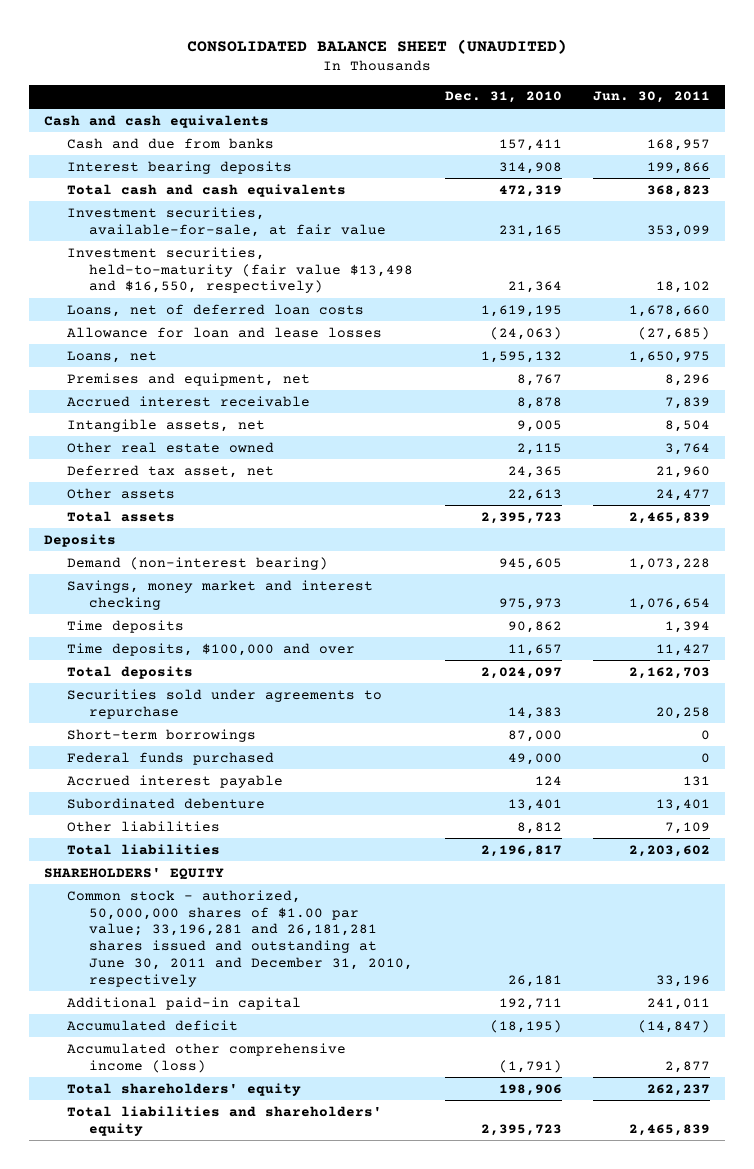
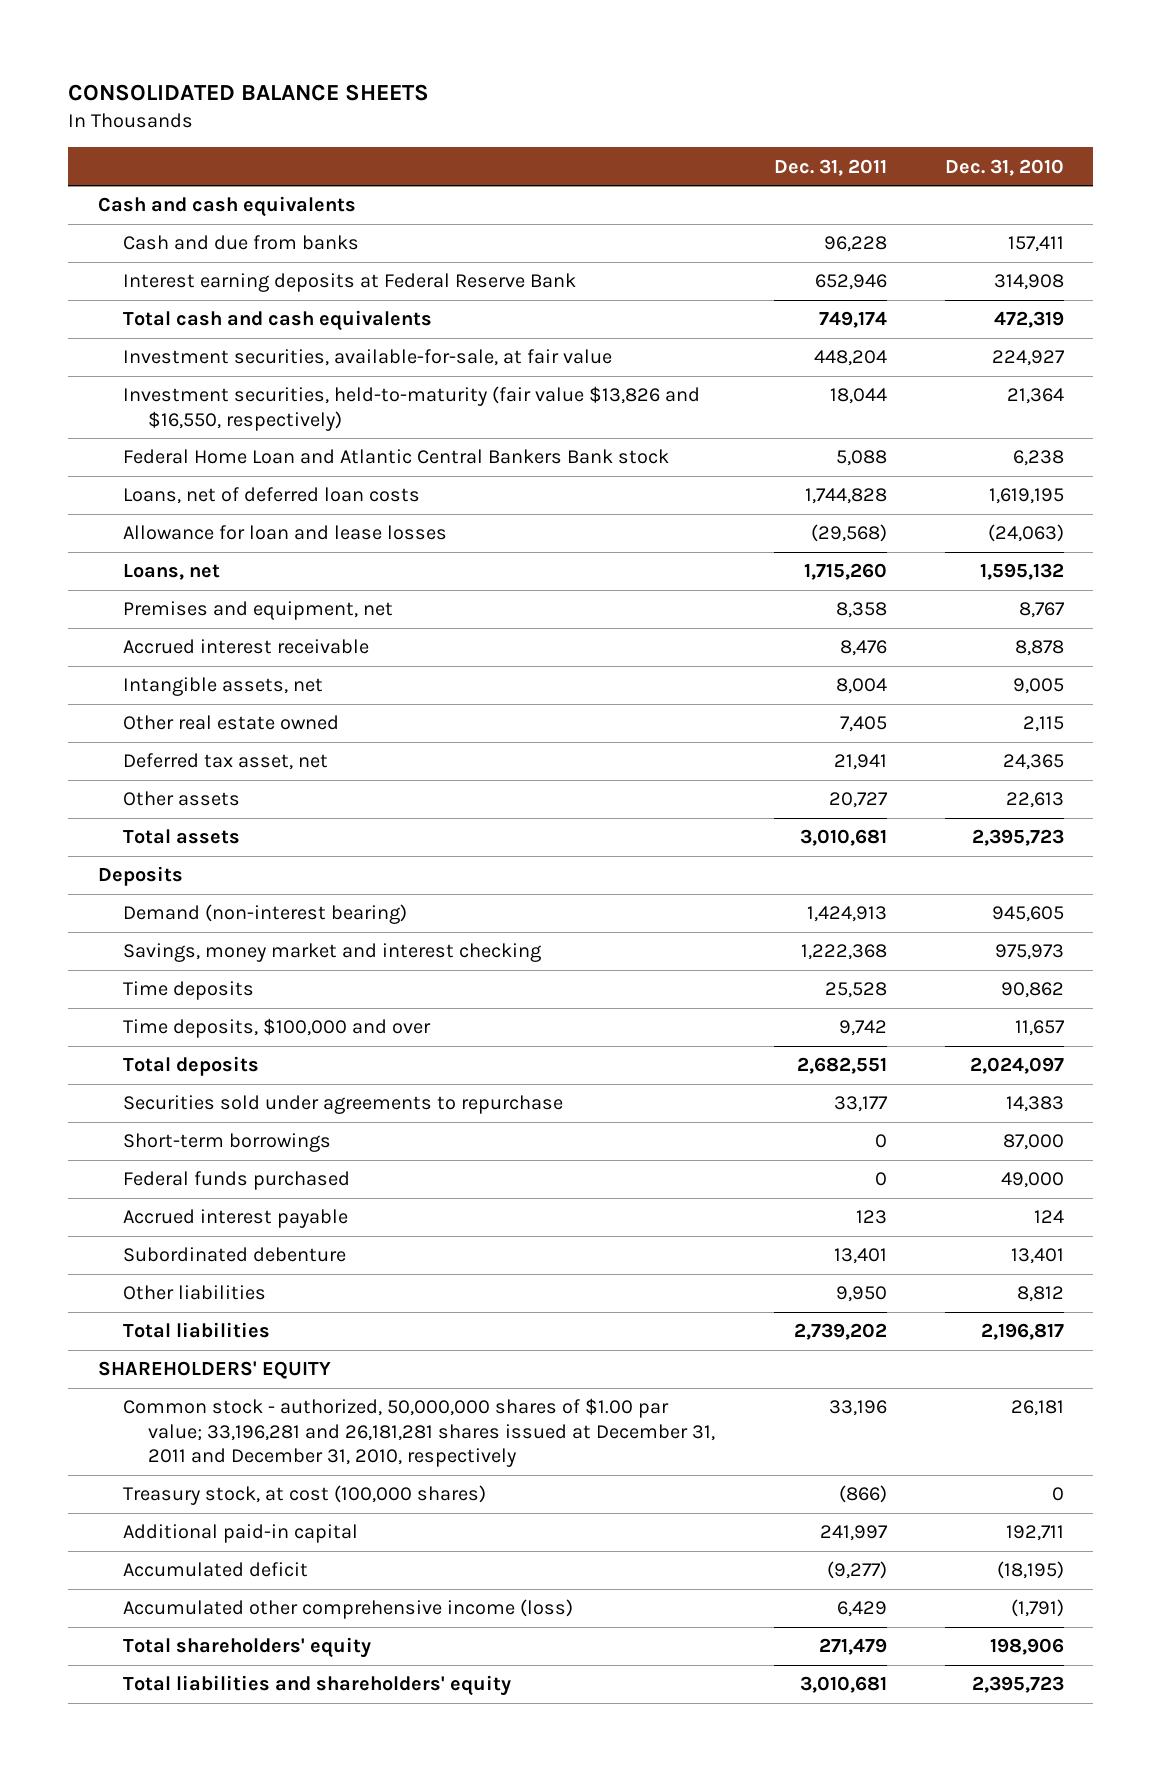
[187,38,568,54] CONSOLIDATED BALANCE SHEET (UNAUDITED) -> [68,83,430,101] CONSOLIDATED BALANCE SHEETS
[592,91,710,104] Jun. 30, 2011 -> none
none -> [773,158,887,176] Dec. 31, 2011
[66,160,292,174] Interest bearing deposits -> [122,273,576,293] Interest earning deposits at Federal Reserve Bank
[498,224,562,237] 231,165 -> [992,350,1066,367] 224,927
[66,246,414,294] Investment securities, held-to-maturity (fair value $13,498 and $16,550, respectively) -> [122,386,700,431] Investment securities, held-to-maturity (fair value $13,826 and $16,550, respectively)
none -> [122,449,669,465] Federal Home Loan and Atlantic Central Bankers Bank stock
[66,889,414,987] Common stock - authorized, 50,000,000 shares of $1.00 par value; 33,196,281 and 26,181,281 shares issued and outstanding at June 30, 2011 and December 31, 2010, respectively -> [122,1398,716,1468] Common stock - authorized, 50,000,000 shares of $1.00 par value; 33,196,281 and 26,181,281 shares issued at December 31, 2011 and December 31, 2010, respectively
none -> [122,1485,486,1506] Treasury stock, at cost (100,000 shares)

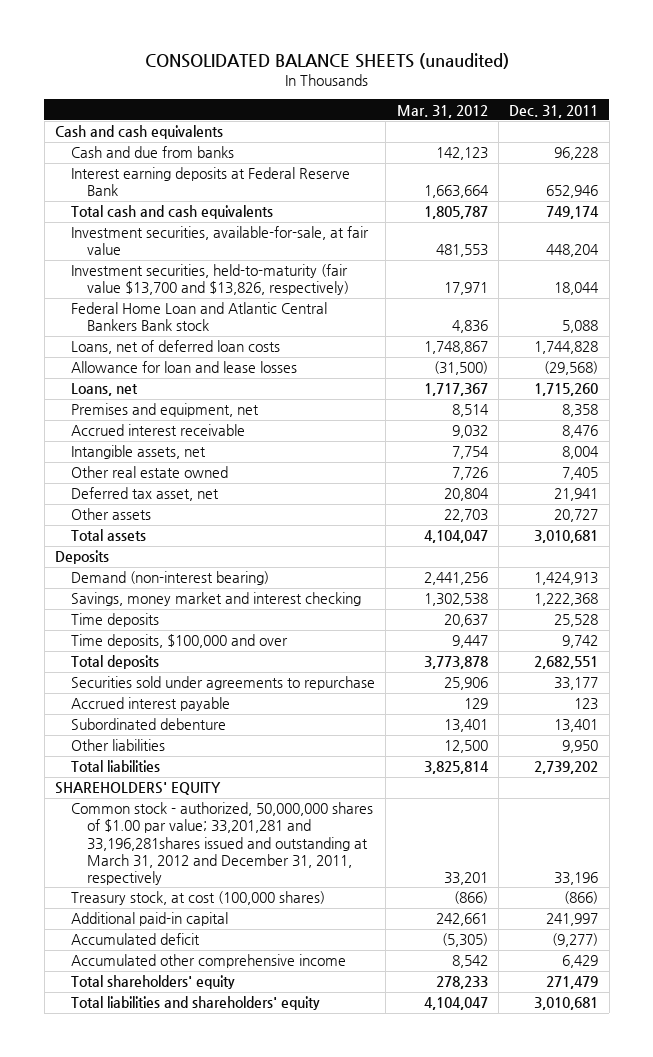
[68,83,430,101] CONSOLIDATED BALANCE SHEETS -> [144,53,509,70] CONSOLIDATED BALANCE SHEETS (unaudited)
[945,158,1065,176] Dec. 31, 2010 -> none
none -> [396,104,488,118] Mar. 31, 2012
[122,386,700,431] Investment securities, held-to-maturity (fair value $13,826 and $16,550, respectively) -> [70,264,349,296] Investment securities, held-to-maturity (fair value $13,700 and $13,826, respectively)
[122,1133,331,1153] Short-term borrowings -> none
[122,1171,350,1191] Federal funds purchased -> none
[122,1398,716,1468] Common stock - authorized, 50,000,000 shares of $1.00 par value; 33,196,281 and 26,181,281 shares issued at December 31, 2011 and December 31, 2010, respectively -> [70,802,373,885] Common stock - authorized, 50,000,000 shares of $1.00 par value; 33,201,281 and 33,196,281shares issued and outstanding at March 31, 2012 and December 31, 2011, respectively
[122,1599,573,1620] Accumulated other comprehensive income (loss) -> [70,954,346,969] Accumulated other comprehensive income

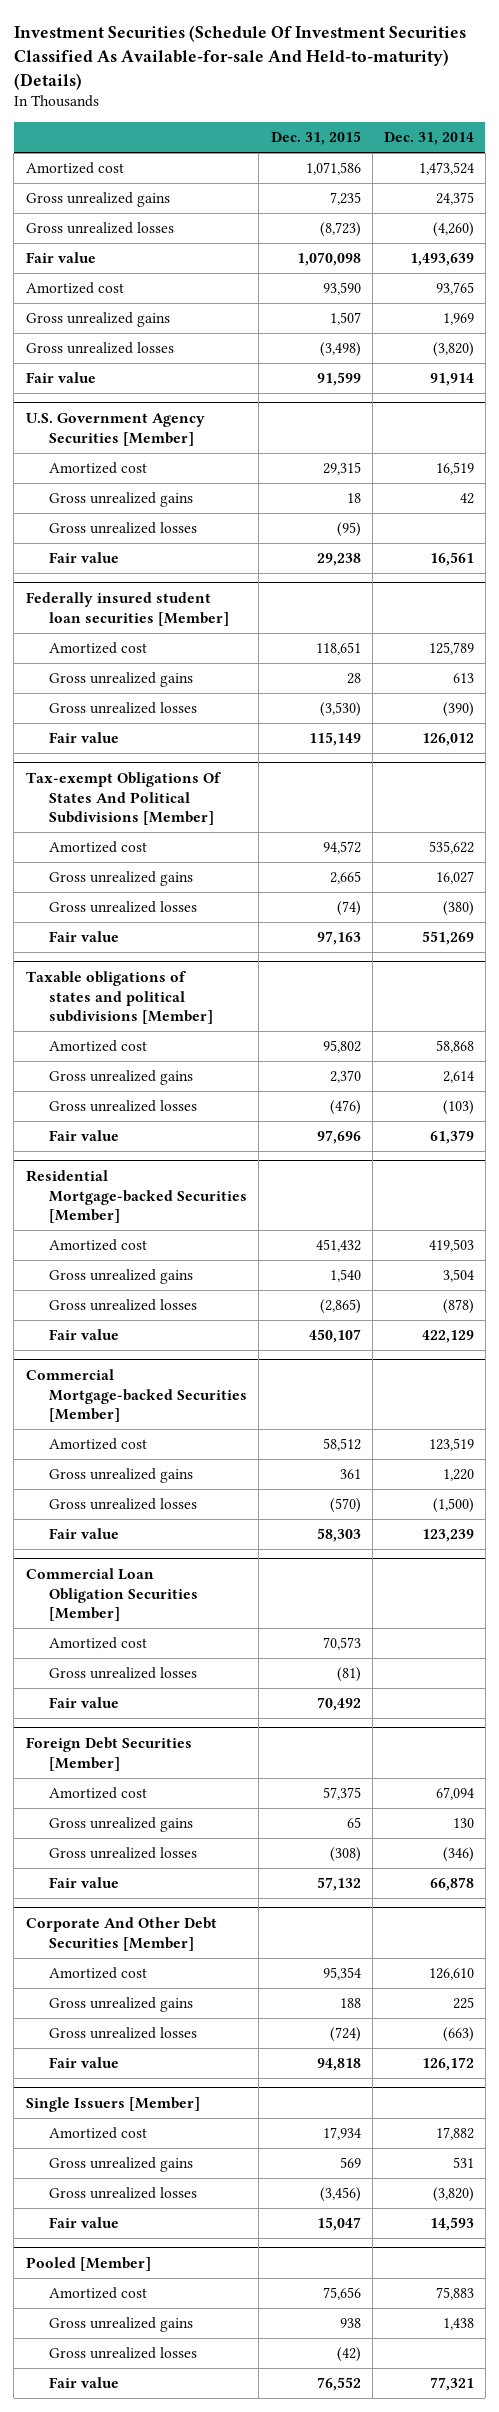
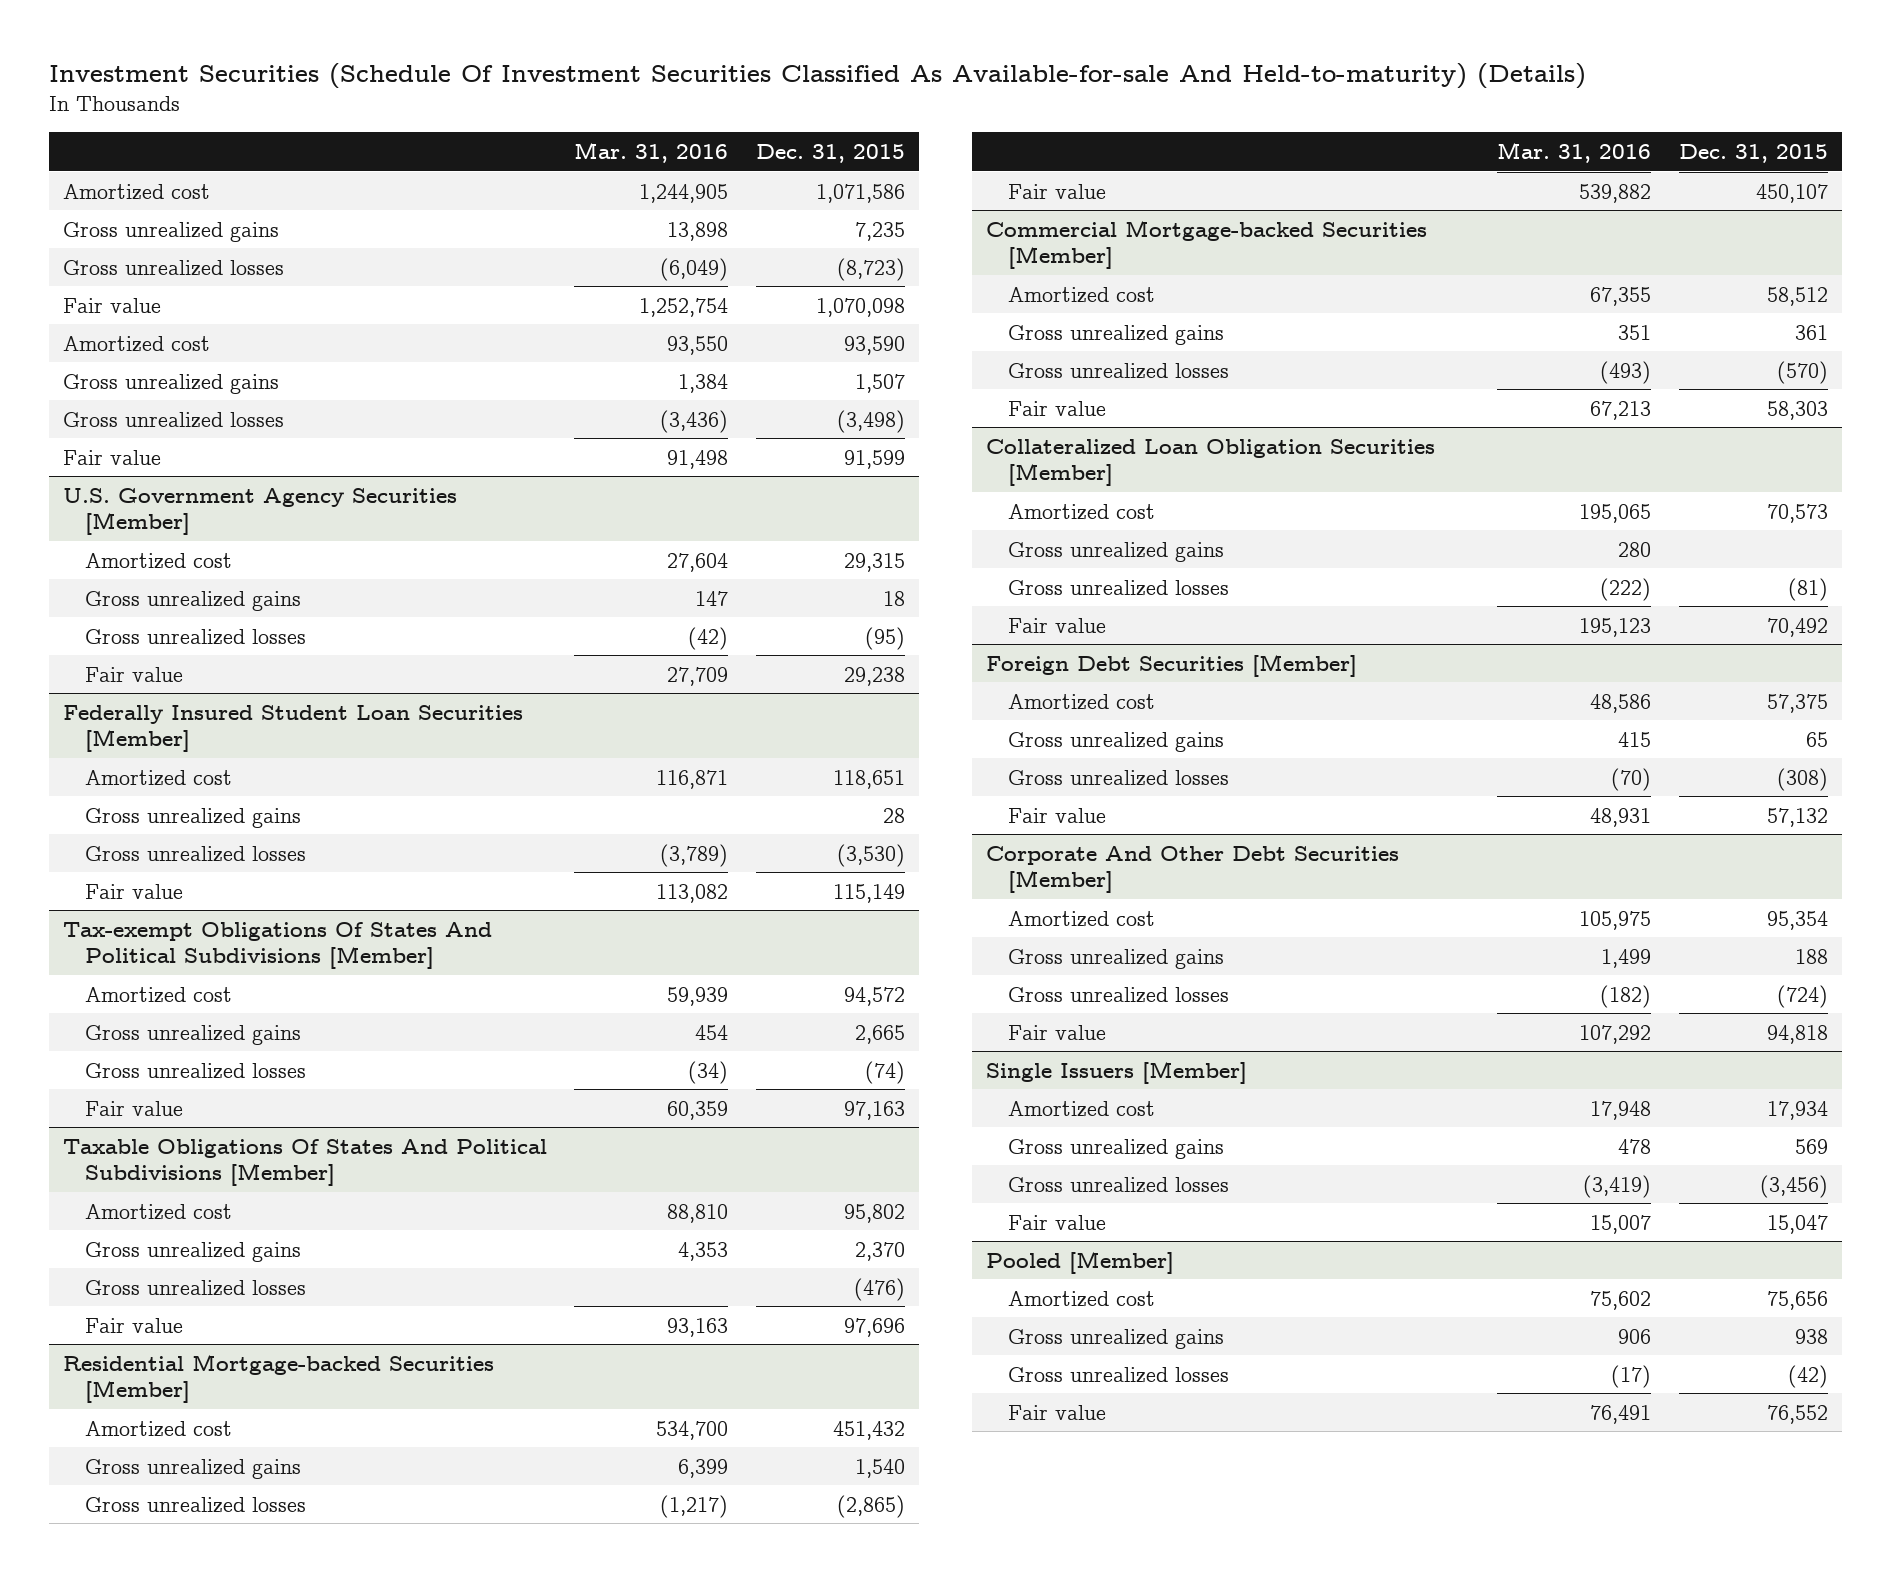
[383,132,474,146] Dec. 31, 2014 -> none
none -> [574,141,729,163] Mar. 31, 2016
[25,591,230,626] Federally insured student loan securities [Member] -> [62,704,523,753] Federally Insured Student Loan Securities [Member]
[25,970,214,1025] Taxable obligations of states and political subdivisions [Member] -> [62,1138,547,1187] Taxable Obligations Of States And Political Subdivisions [Member]
[25,1567,199,1622] Commercial Loan Obligation Securities [Member] -> [985,438,1435,487] Collateralized Loan Obligation Securities [Member]
none -> [1007,541,1224,562] Gross unrealized gains

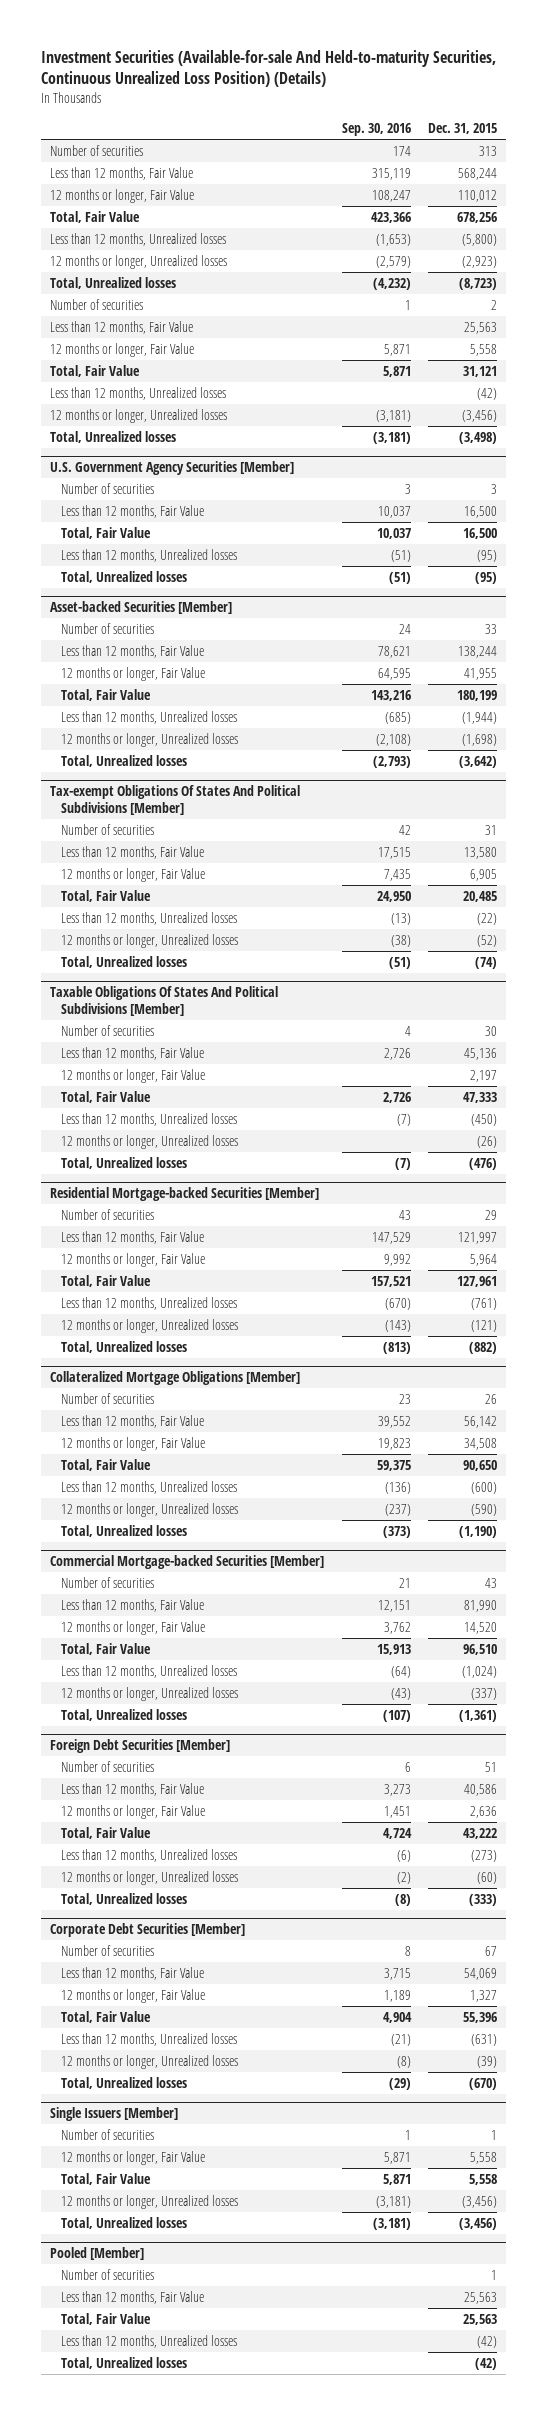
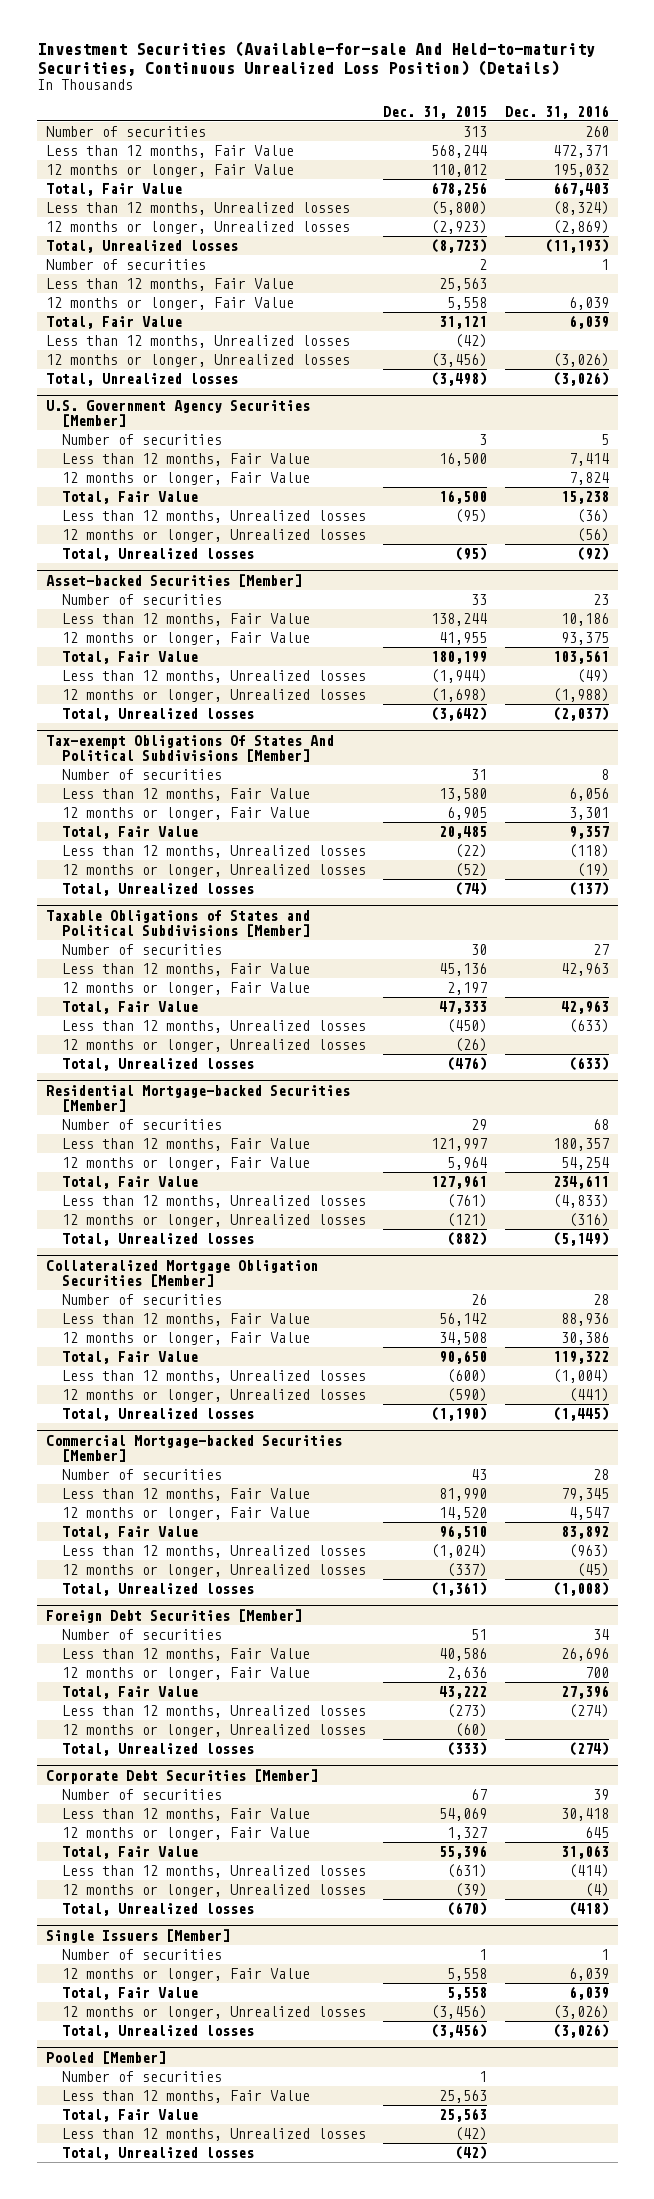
[341,123,411,137] Sep. 30, 2016 -> none
none -> [504,104,609,119] Dec. 31, 2016
none -> [61,472,310,486] 12 months or longer, Fair Value
none -> [61,529,366,543] 12 months or longer, Unrealized losses
[50,986,279,1016] Taxable Obligations Of States And Political Subdivisions [Member] -> [45,909,310,937] Taxable Obligations of States and Political Subdivisions [Member]
[50,1371,301,1386] Collateralized Mortgage Obligations [Member] -> [45,1259,318,1287] Collateralized Mortgage Obligation Securities [Member]

